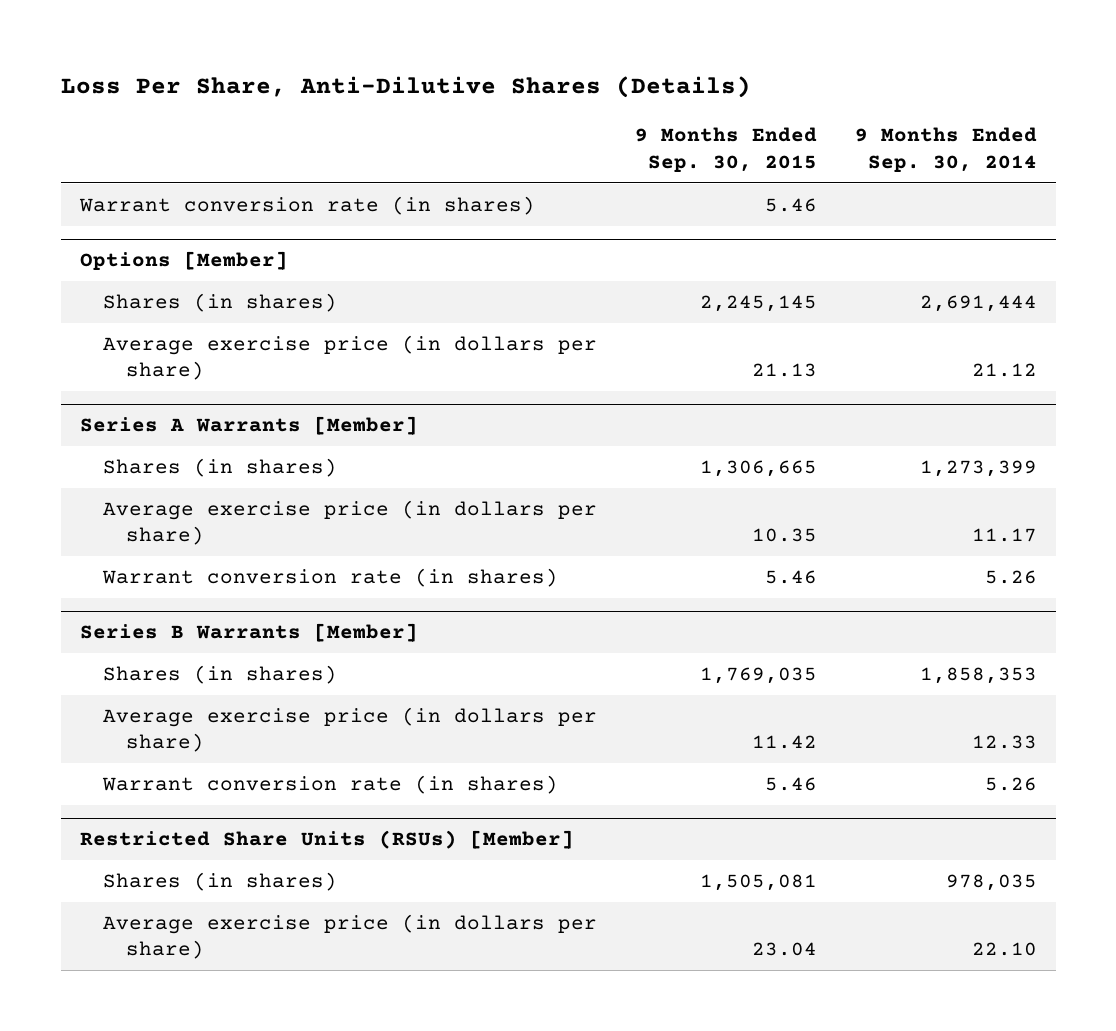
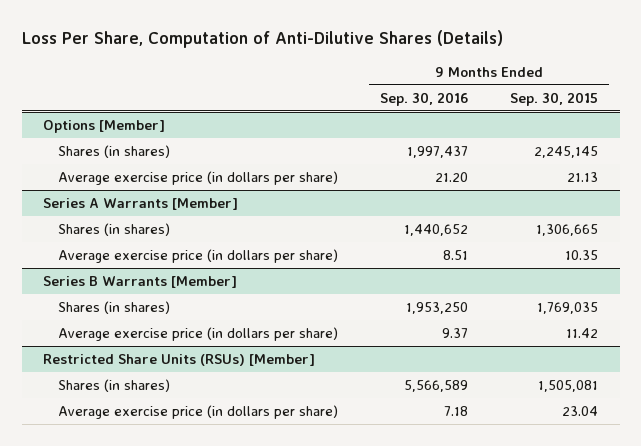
[60,76,751,99] Loss Per Share, Anti-Dilutive Shares (Details) -> [21,30,503,49] Loss Per Share, Computation of Anti-Dilutive Shares (Details)
[854,127,1037,172] 9 Months Ended Sep. 30, 2014 -> none
none -> [380,91,469,106] Sep. 30, 2016
[78,195,535,215] Warrant conversion rate (in shares) -> none
[101,567,558,587] Warrant conversion rate (in shares) -> none
[101,774,558,794] Warrant conversion rate (in shares) -> none

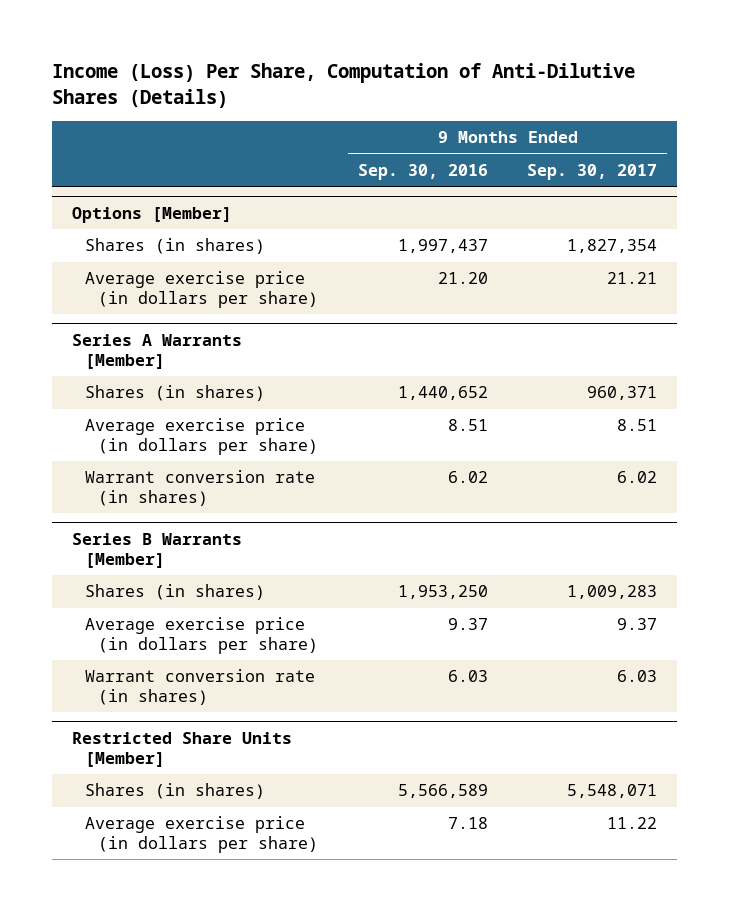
[21,30,503,49] Loss Per Share, Computation of Anti-Dilutive Shares (Details) -> [52,63,636,109] Income (Loss) Per Share, Computation of Anti-Dilutive Shares (Details)
[510,91,599,106] Sep. 30, 2015 -> none
none -> [527,163,658,180] Sep. 30, 2017
none -> [85,470,316,506] Warrant conversion rate (in shares)
none -> [85,669,316,705] Warrant conversion rate (in shares)
[42,353,315,366] Restricted Share Units (RSUs) [Member] -> [72,732,293,767] Restricted Share Units [Member]

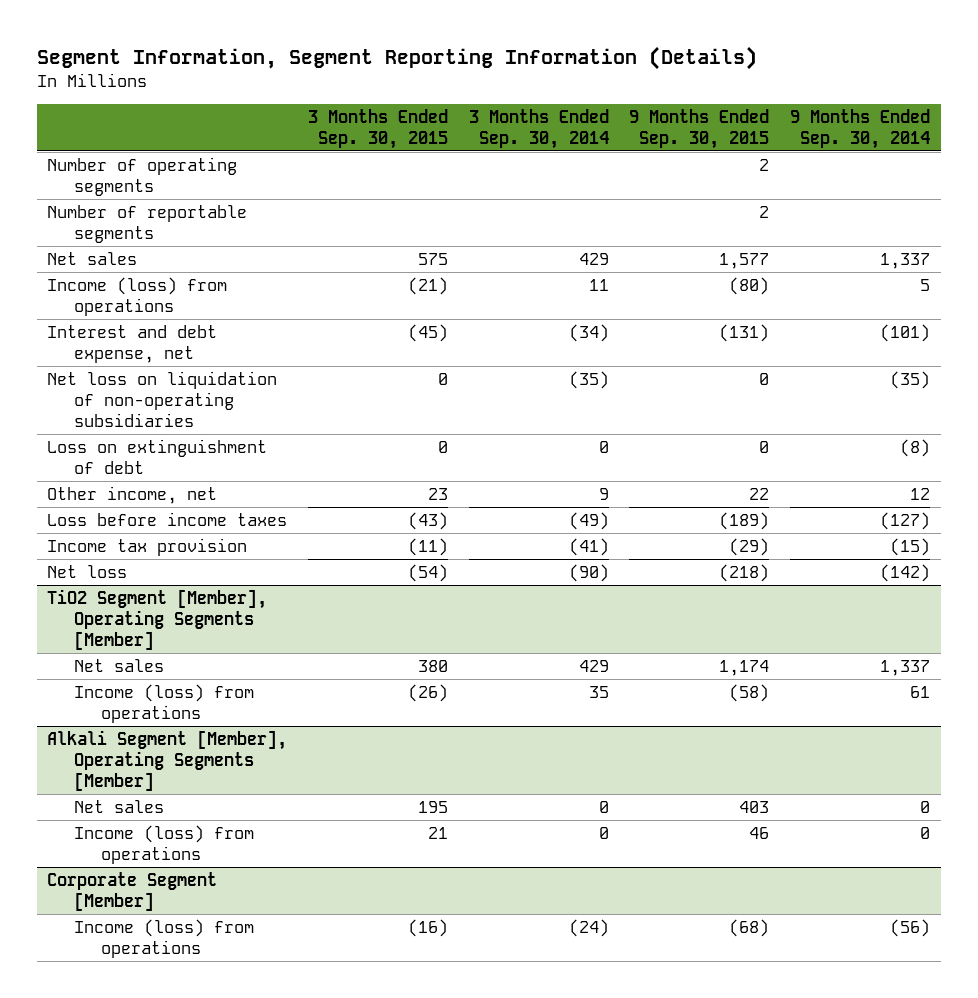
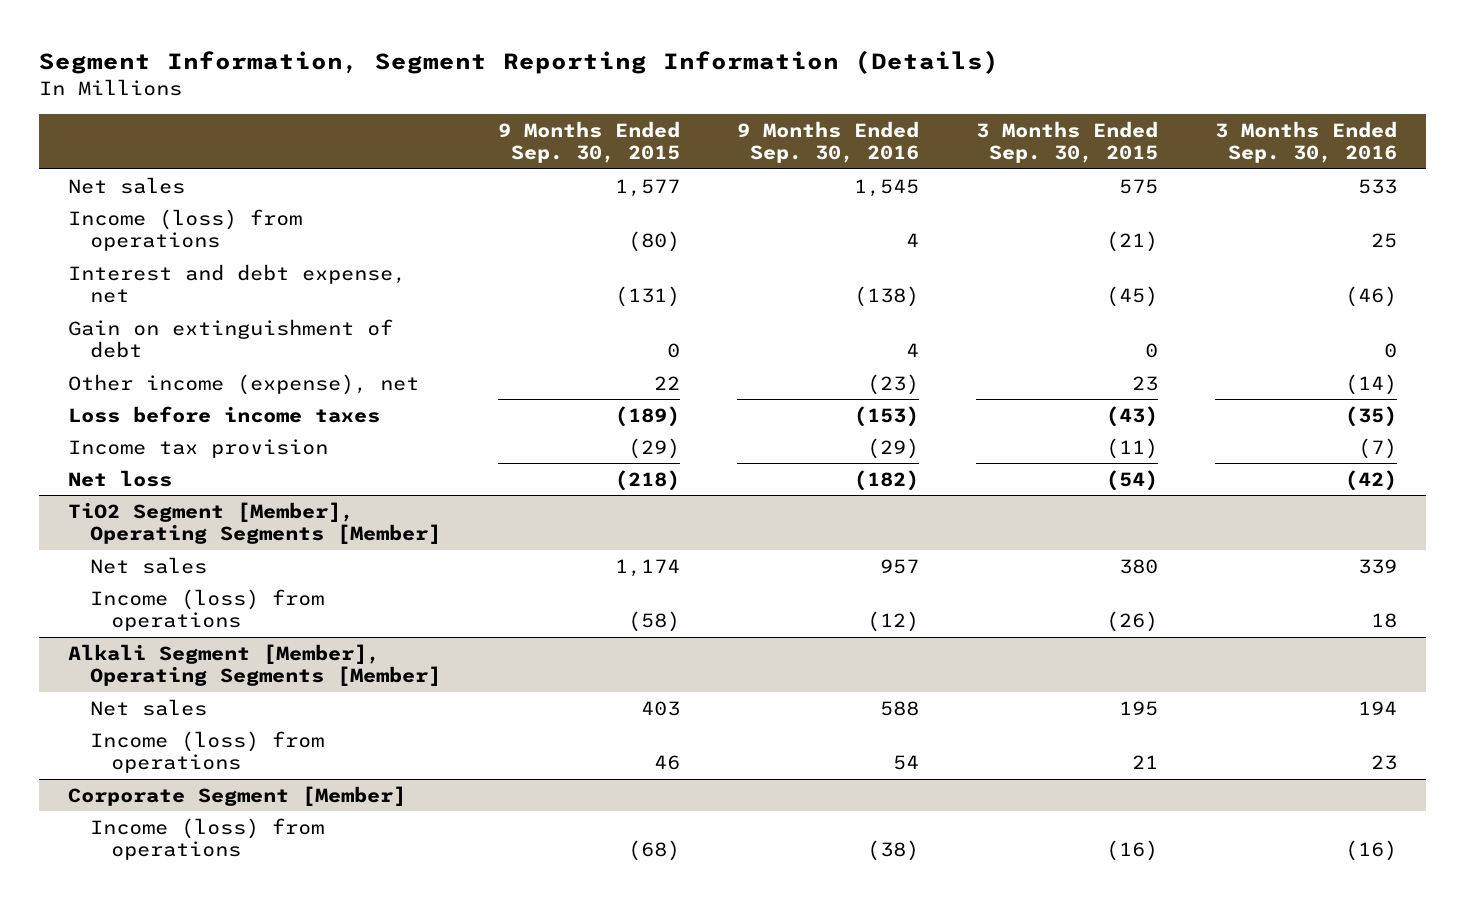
[468,108,609,149] 3 Months Ended Sep. 30, 2014 -> none
[790,108,931,149] 9 Months Ended Sep. 30, 2014 -> none
none -> [736,120,919,164] 9 Months Ended Sep. 30, 2016
none -> [1215,120,1398,164] 3 Months Ended Sep. 30, 2016
[47,157,238,197] Number of operating segments -> none
[47,205,248,244] Number of reportable segments -> none
[47,371,278,427] Net loss on liquidation of non-operating subsidiaries -> none
[47,439,268,475] Loss on extinguishment of debt -> [67,318,393,359] Gain on extinguishment of debt
[47,486,218,505] Other income, net -> [67,373,419,395] Other income (expense), net

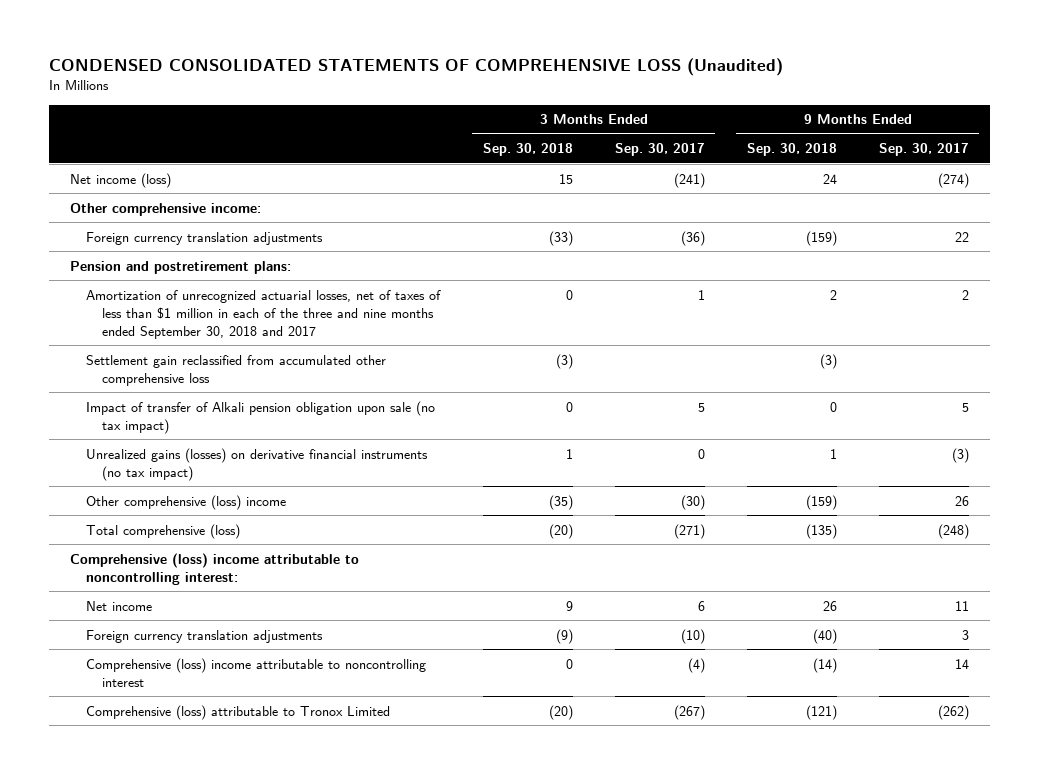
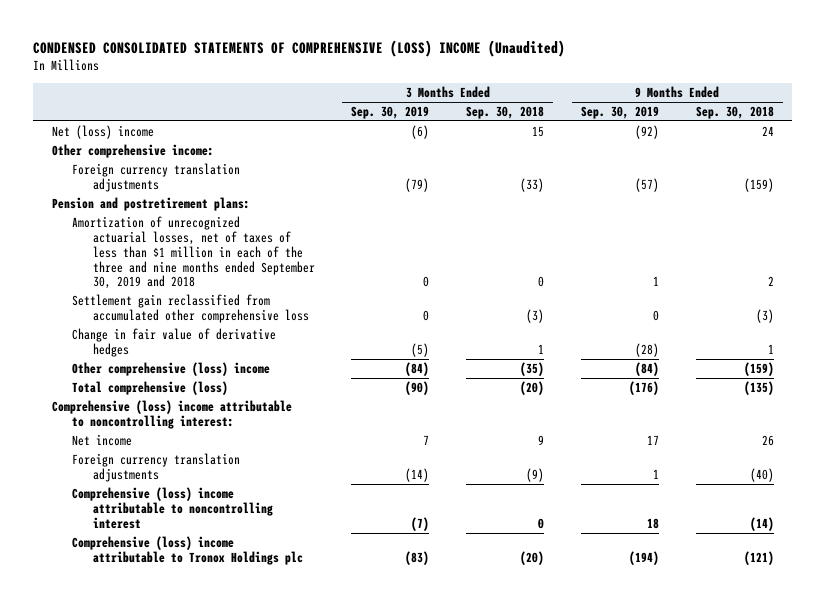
[49,58,784,77] CONDENSED CONSOLIDATED STATEMENTS OF COMPREHENSIVE LOSS (Unaudited) -> [33,40,566,58] CONDENSED CONSOLIDATED STATEMENTS OF COMPREHENSIVE (LOSS) INCOME (Unaudited)
[614,143,705,157] Sep. 30, 2017 -> none
[878,143,969,157] Sep. 30, 2017 -> none
none -> [351,106,430,120] Sep. 30, 2019
none -> [580,106,659,120] Sep. 30, 2019
[70,172,172,188] Net income (loss) -> [51,124,154,139] Net (loss) income
[86,289,442,339] Amortization of unrecognized actuarial losses, net of taxes of less than $1 million in each of the three and nine months ended September 30, 2018 and 2017 -> [72,215,315,290] Amortization of unrecognized actuarial losses, net of taxes of less than $1 million in each of the three and nine months ended September 30, 2019 and 2018
[86,400,436,434] Impact of transfer of Alkali pension obligation upon sale (no tax impact) -> none
[86,447,429,481] Unrealized gains (losses) on derivative financial instruments (no tax impact) -> [72,327,277,357] Change in fair value of derivative hedges
[86,704,391,720] Comprehensive (loss) attributable to Tronox Limited -> [72,535,303,565] Comprehensive (loss) income attributable to Tronox Holdings plc

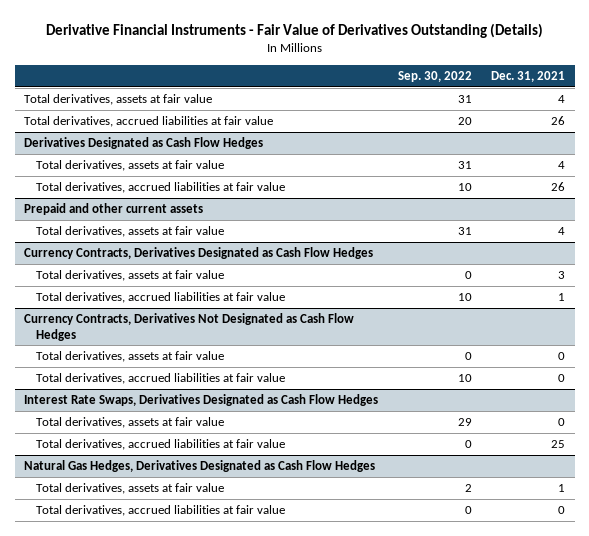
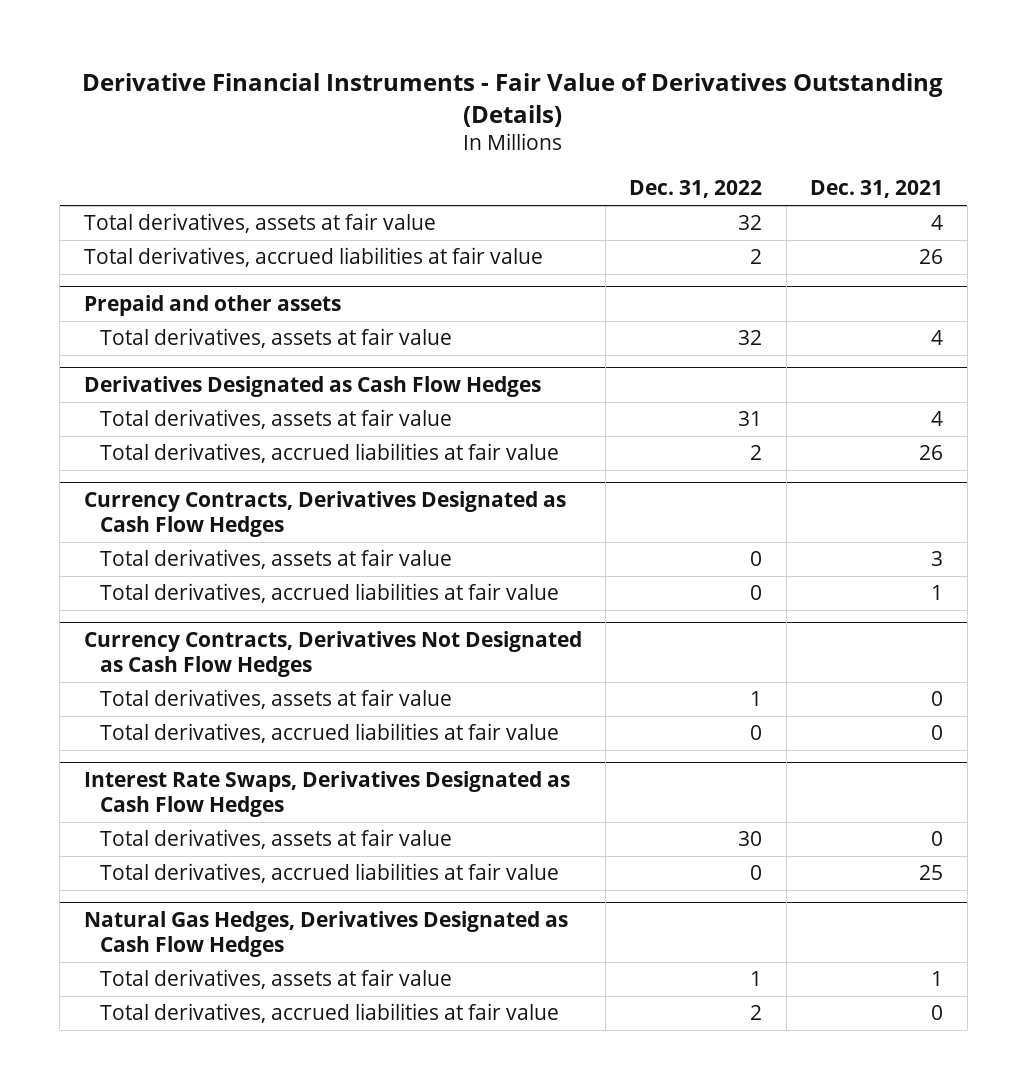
[397,71,472,83] Sep. 30, 2022 -> none
none -> [629,180,763,199] Dec. 31, 2022
none -> [83,295,341,317] Prepaid and other assets
none -> [100,328,453,349] Total derivatives, assets at fair value
[24,203,204,216] Prepaid and other current assets -> none
[36,226,225,238] Total derivatives, assets at fair value -> none

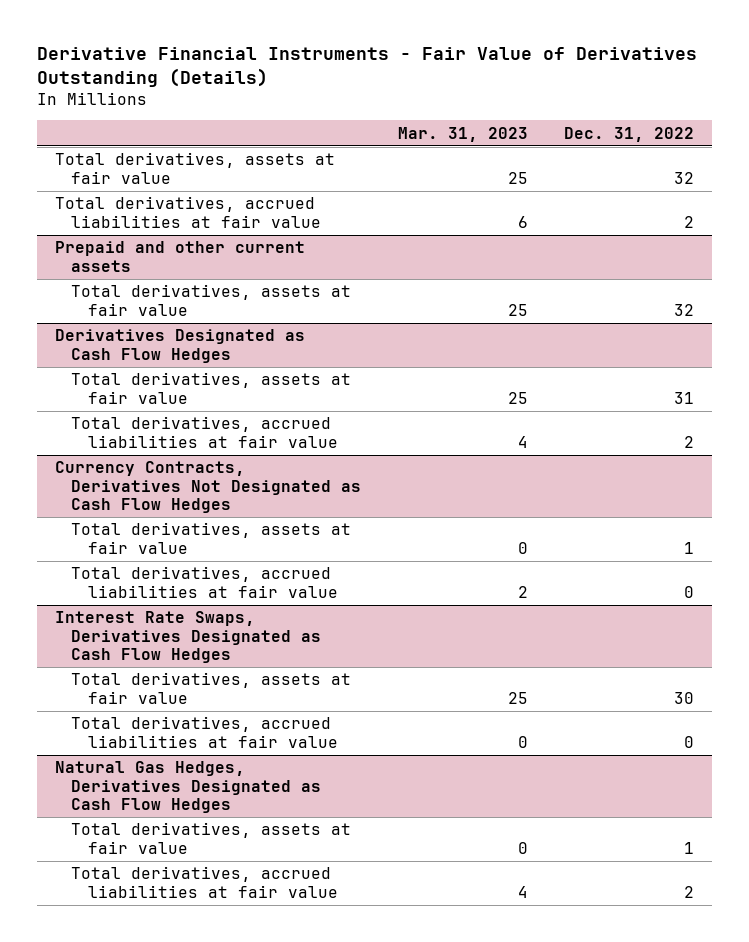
[810,180,944,199] Dec. 31, 2021 -> none
none -> [397,126,528,142] Mar. 31, 2023
[83,295,341,317] Prepaid and other assets -> [54,241,305,272] Prepaid and other current assets
[83,491,566,538] Currency Contracts, Derivatives Designated as Cash Flow Hedges -> none
[100,549,453,570] Total derivatives, assets at fair value -> none
[100,583,560,604] Total derivatives, accrued liabilities at fair value -> none

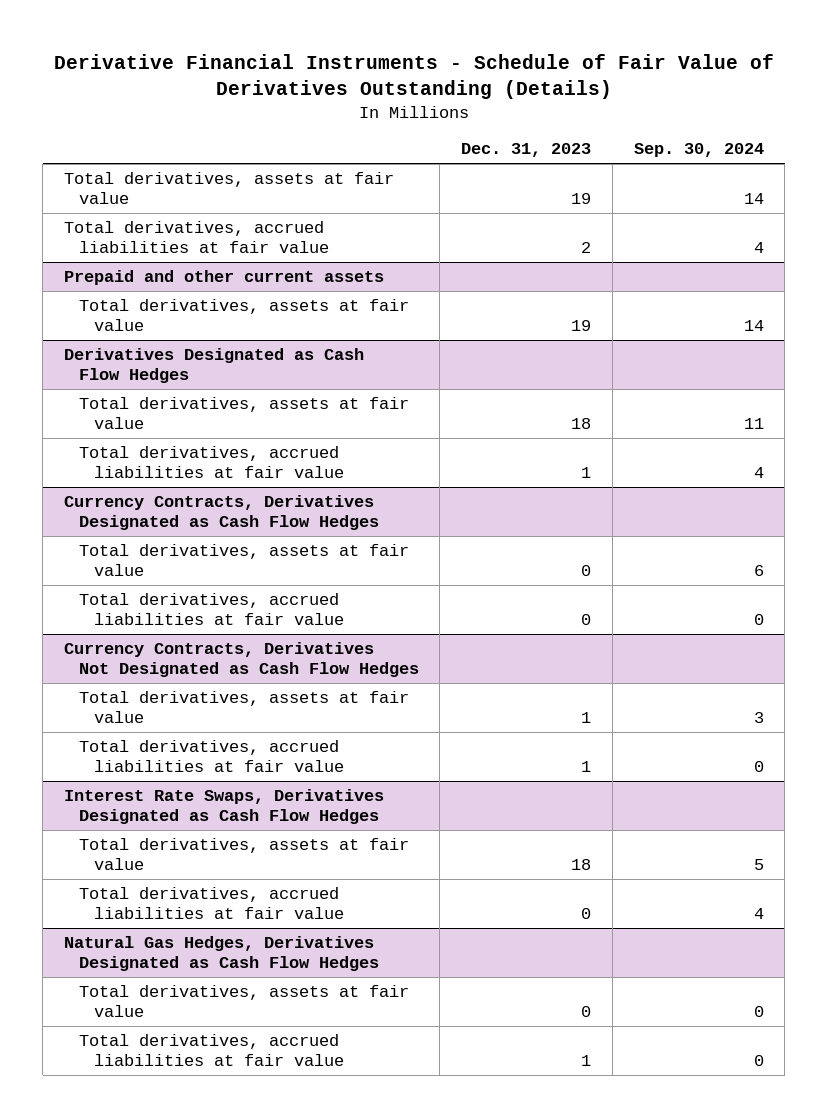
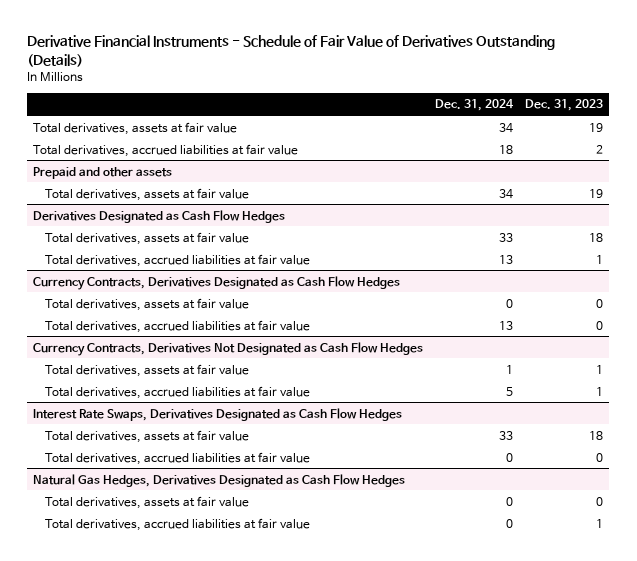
[633,143,764,158] Sep. 30, 2024 -> none
none -> [435,99,515,112] Dec. 31, 2024
[63,270,384,286] Prepaid and other current assets -> [33,166,173,179] Prepaid and other assets

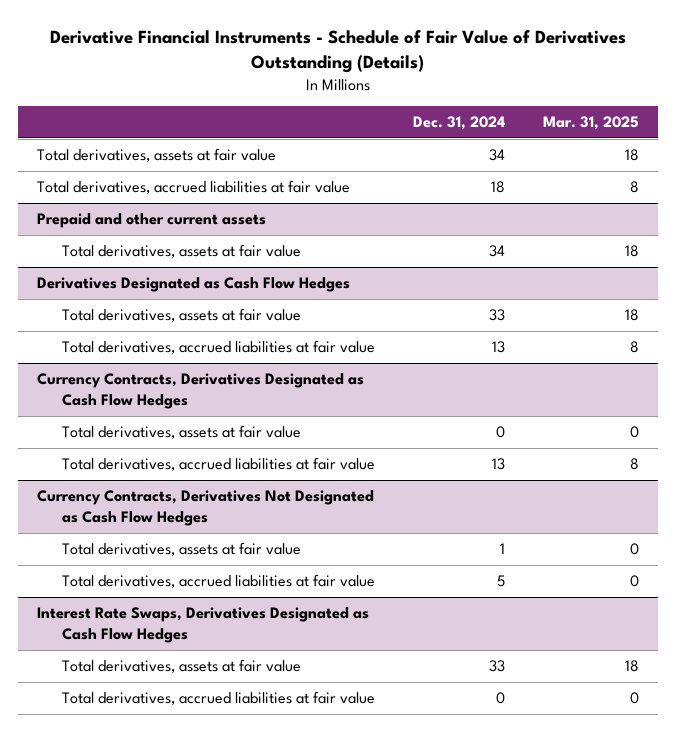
[525,99,604,112] Dec. 31, 2023 -> none
none -> [543,115,640,130] Mar. 31, 2025
[33,166,173,179] Prepaid and other assets -> [37,213,267,229] Prepaid and other current assets
[33,473,406,487] Natural Gas Hedges, Derivatives Designated as Cash Flow Hedges -> none
[45,495,250,509] Total derivatives, assets at fair value -> none
[45,517,311,531] Total derivatives, accrued liabilities at fair value -> none

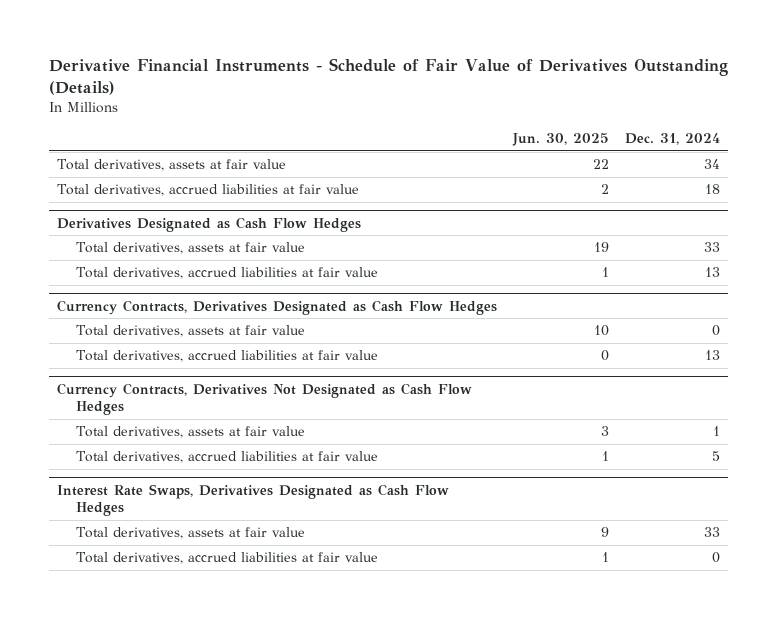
[543,115,640,130] Mar. 31, 2025 -> none
none -> [511,133,609,147] Jun. 30, 2025
[37,213,267,229] Prepaid and other current assets -> none
[61,244,301,259] Total derivatives, assets at fair value -> none

